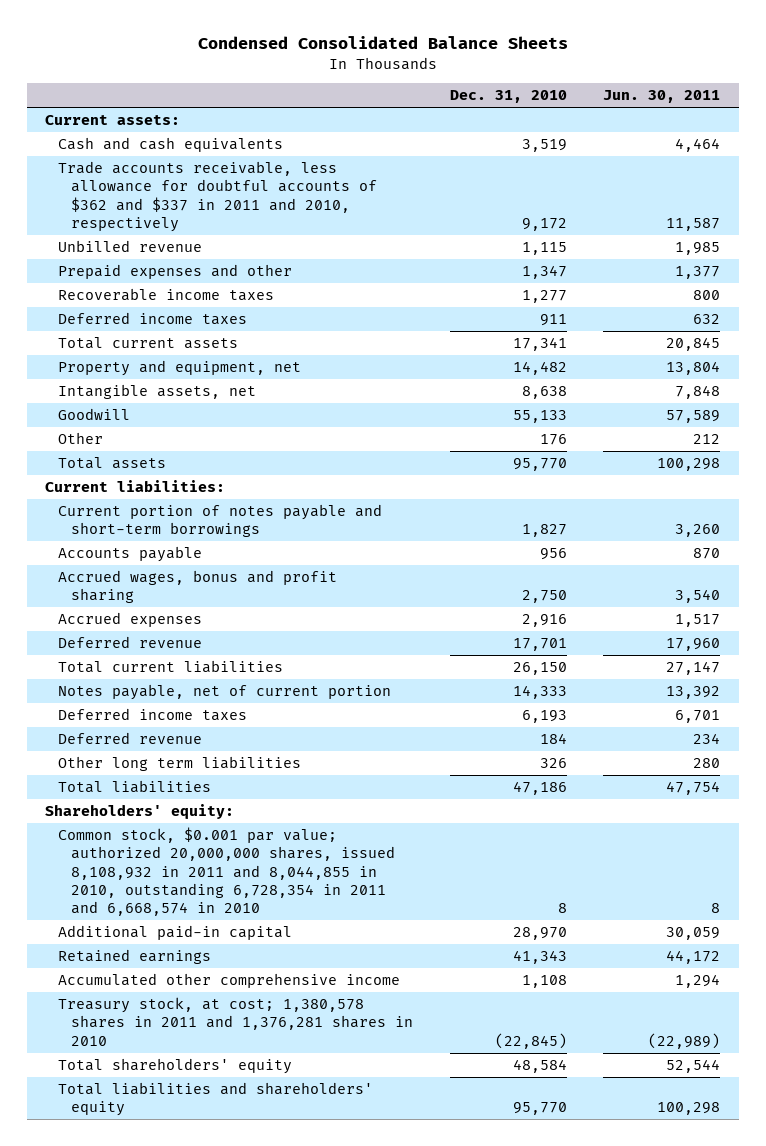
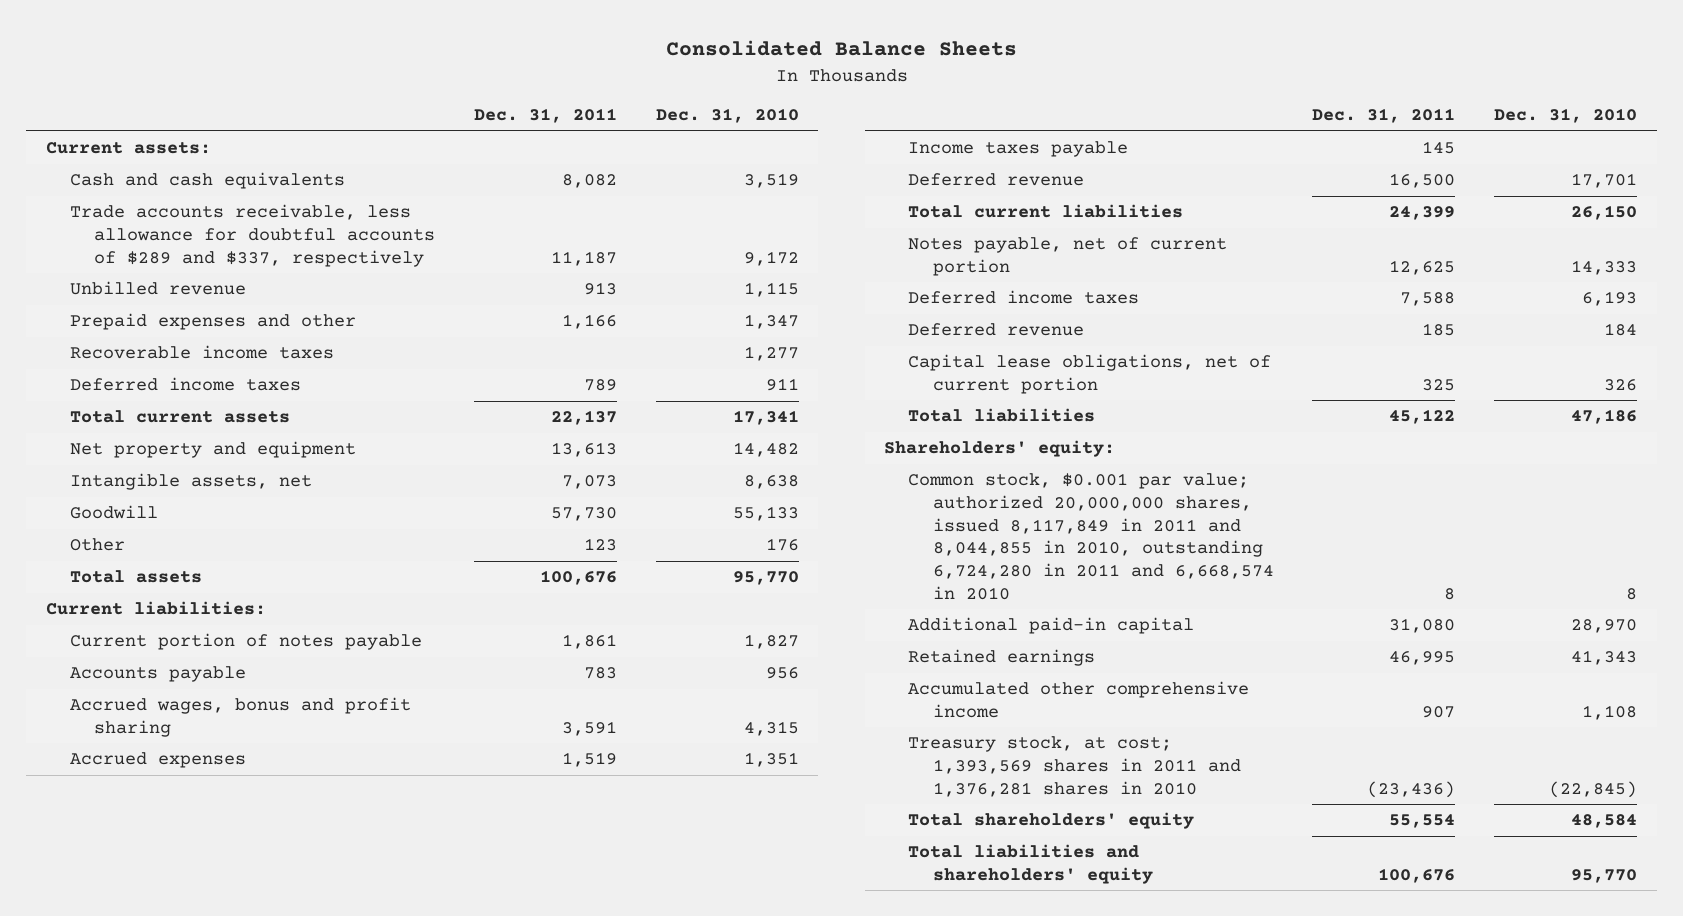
[197,36,568,50] Condensed Consolidated Balance Sheets -> [665,40,1017,57] Consolidated Balance Sheets
[603,90,721,104] Jun. 30, 2011 -> none
none -> [473,108,617,124] Dec. 31, 2011
[57,161,377,233] Trade accounts receivable, less allowance for doubtful accounts of $362 and $337 in 2011 and 2010, respectively -> [69,204,435,267] Trade accounts receivable, less allowance for doubtful accounts of $289 and $337, respectively
[57,360,301,377] Property and equipment, net -> [69,441,356,459] Net property and equipment
[57,504,382,538] Current portion of notes payable and short-term borrowings -> [69,633,422,651] Current portion of notes payable
[521,590,567,604] 2,750 -> [743,720,799,736] 4,315
[521,614,567,628] 2,916 -> [743,752,799,768] 1,351
none -> [908,141,1129,158] Income taxes payable
[57,756,301,772] Other long term liabilities -> [908,354,1272,394] Capital lease obligations, net of current portion
[57,827,395,917] Common stock, $0.001 par value; authorized 20,000,000 shares, issued 8,108,932 in 2011 and 8,044,855 in 2010, outstanding 6,728,354 in 2011 and 6,668,574 in 2010 -> [908,473,1274,600] Common stock, $0.001 par value; authorized 20,000,000 shares, issued 8,117,849 in 2011 and 8,044,855 in 2010, outstanding 6,724,280 in 2011 and 6,668,574 in 2010
[57,997,413,1046] Treasury stock, at cost; 1,380,578 shares in 2011 and 1,376,281 shares in 2010 -> [908,736,1241,797] Treasury stock, at cost; 1,393,569 shares in 2011 and 1,376,281 shares in 2010

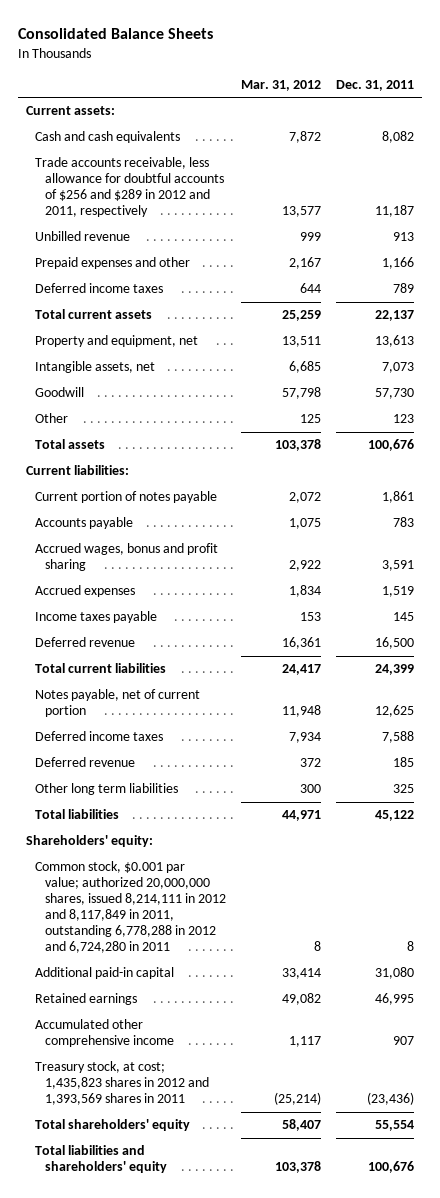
[655,108,799,124] Dec. 31, 2010 -> none
none -> [241,80,322,92] Mar. 31, 2012
[69,204,435,267] Trade accounts receivable, less allowance for doubtful accounts of $289 and $337, respectively -> [35,157,225,218] Trade accounts receivable, less allowance for doubtful accounts of $256 and $289 in 2012 and 2011, respectively
[69,345,334,360] Recoverable income taxes -> none
[69,441,356,459] Net property and equipment -> [35,335,199,348] Property and equipment, net
[908,354,1272,394] Capital lease obligations, net of current portion -> [35,783,179,796] Other long term liabilities
[908,473,1274,600] Common stock, $0.001 par value; authorized 20,000,000 shares, issued 8,117,849 in 2011 and 8,044,855 in 2010, outstanding 6,724,280 in 2011 and 6,668,574 in 2010 -> [35,861,227,954] Common stock, $0.001 par value; authorized 20,000,000 shares, issued 8,214,111 in 2012 and 8,117,849 in 2011, outstanding 6,778,288 in 2012 and 6,724,280 in 2011
[908,736,1241,797] Treasury stock, at cost; 1,393,569 shares in 2011 and 1,376,281 shares in 2010 -> [35,1061,210,1106] Treasury stock, at cost; 1,435,823 shares in 2012 and 1,393,569 shares in 2011

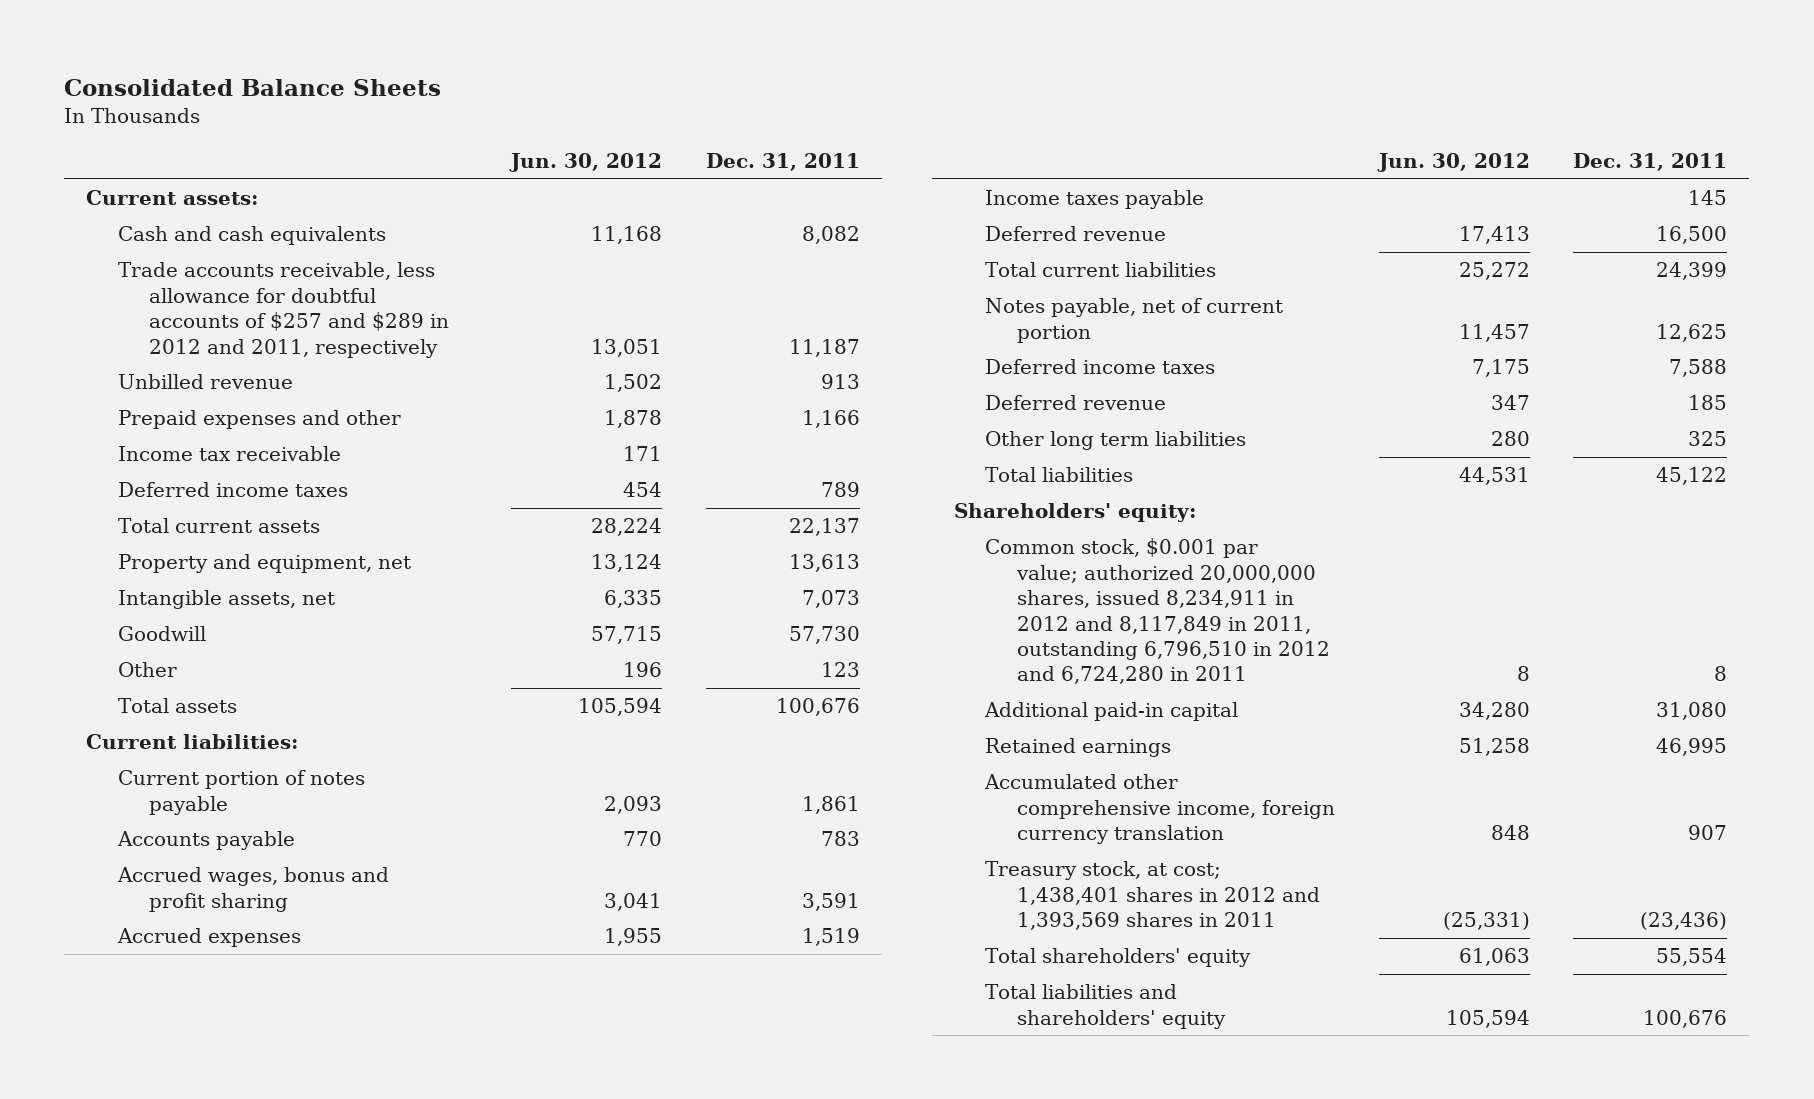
[241,80,322,92] Mar. 31, 2012 -> none
none -> [509,152,663,172] Jun. 30, 2012
[35,157,225,218] Trade accounts receivable, less allowance for doubtful accounts of $256 and $289 in 2012 and 2011, respectively -> [117,262,450,358] Trade accounts receivable, less allowance for doubtful accounts of $257 and $289 in 2012 and 2011, respectively
none -> [117,446,341,462] Income tax receivable
[35,861,227,954] Common stock, $0.001 par value; authorized 20,000,000 shares, issued 8,214,111 in 2012 and 8,117,849 in 2011, outstanding 6,778,288 in 2012 and 6,724,280 in 2011 -> [985,538,1330,685] Common stock, $0.001 par value; authorized 20,000,000 shares, issued 8,234,911 in 2012 and 8,117,849 in 2011, outstanding 6,796,510 in 2012 and 6,724,280 in 2011
[35,1019,175,1048] Accumulated other comprehensive income -> [984,774,1335,845] Accumulated other comprehensive income, foreign currency translation
[35,1061,210,1106] Treasury stock, at cost; 1,435,823 shares in 2012 and 1,393,569 shares in 2011 -> [985,861,1320,931] Treasury stock, at cost; 1,438,401 shares in 2012 and 1,393,569 shares in 2011

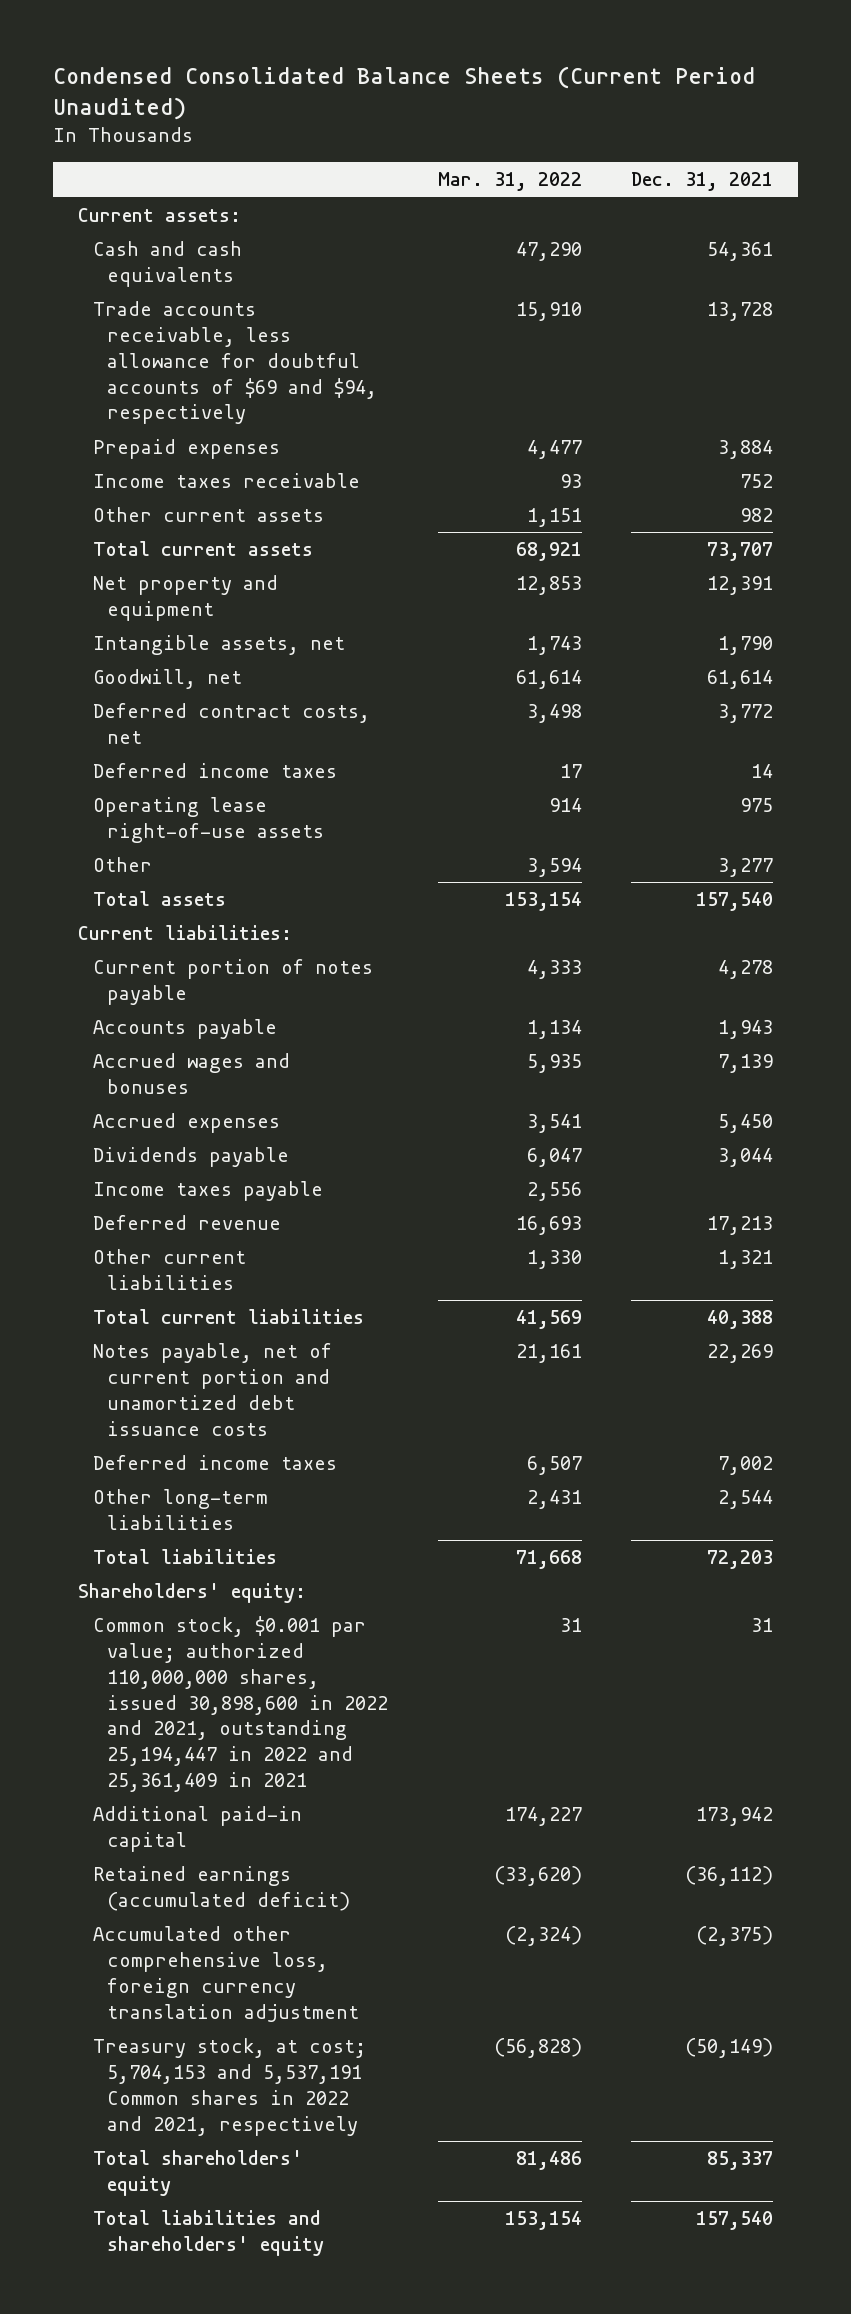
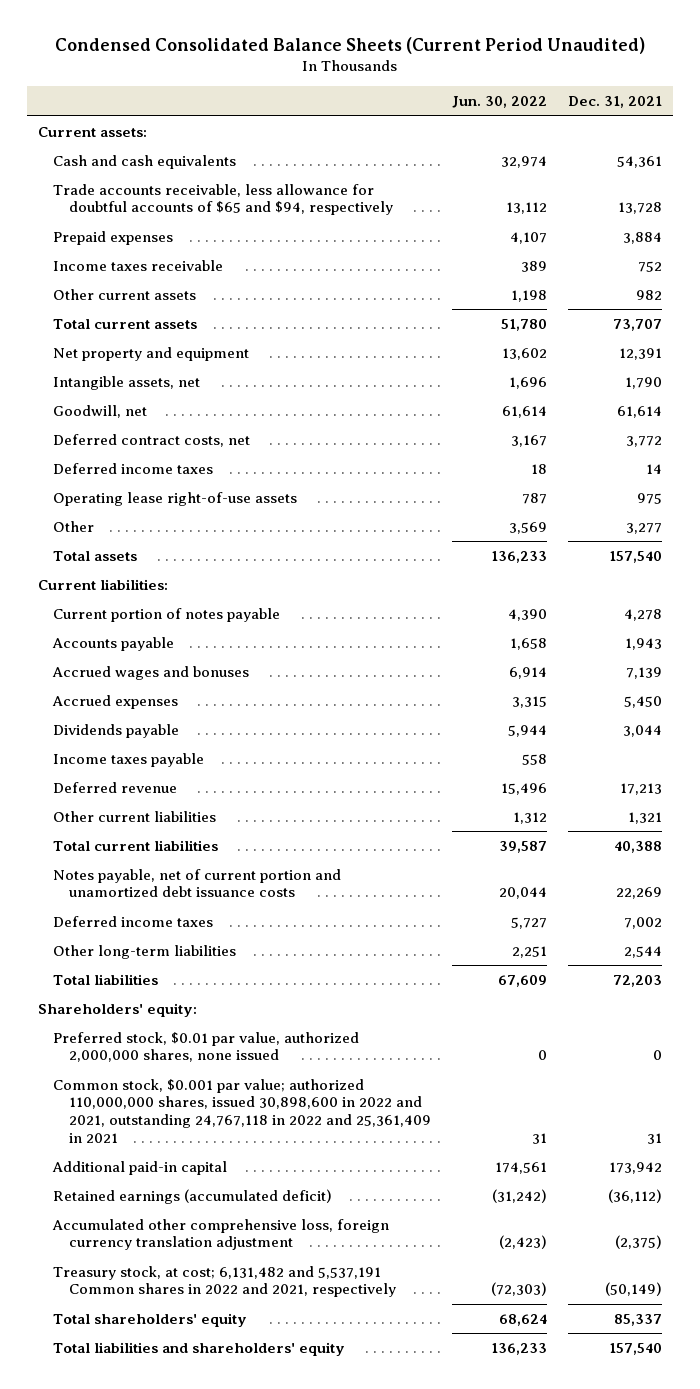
[437,172,582,192] Mar. 31, 2022 -> none
none -> [452,96,548,109] Jun. 30, 2022
[92,301,377,425] Trade accounts receivable, less allowance for doubtful accounts of $69 and $94, respectively -> [53,183,393,216] Trade accounts receivable, less allowance for doubtful accounts of $65 and $94, respectively
none -> [53,1031,360,1063] Preferred stock, $0.01 par value, authorized 2,000,000 shares, none issued
[92,1616,388,1793] Common stock, $0.001 par value; authorized 110,000,000 shares, issued 30,898,600 in 2022 and 2021, outstanding 25,194,447 in 2022 and 25,361,409 in 2021 -> [53,1078,431,1143] Common stock, $0.001 par value; authorized 110,000,000 shares, issued 30,898,600 in 2022 and 2021, outstanding 24,767,118 in 2022 and 25,361,409 in 2021
[92,2038,366,2136] Treasury stock, at cost; 5,704,153 and 5,537,191 Common shares in 2022 and 2021, respectively -> [53,1265,396,1298] Treasury stock, at cost; 6,131,482 and 5,537,191 Common shares in 2022 and 2021, respectively

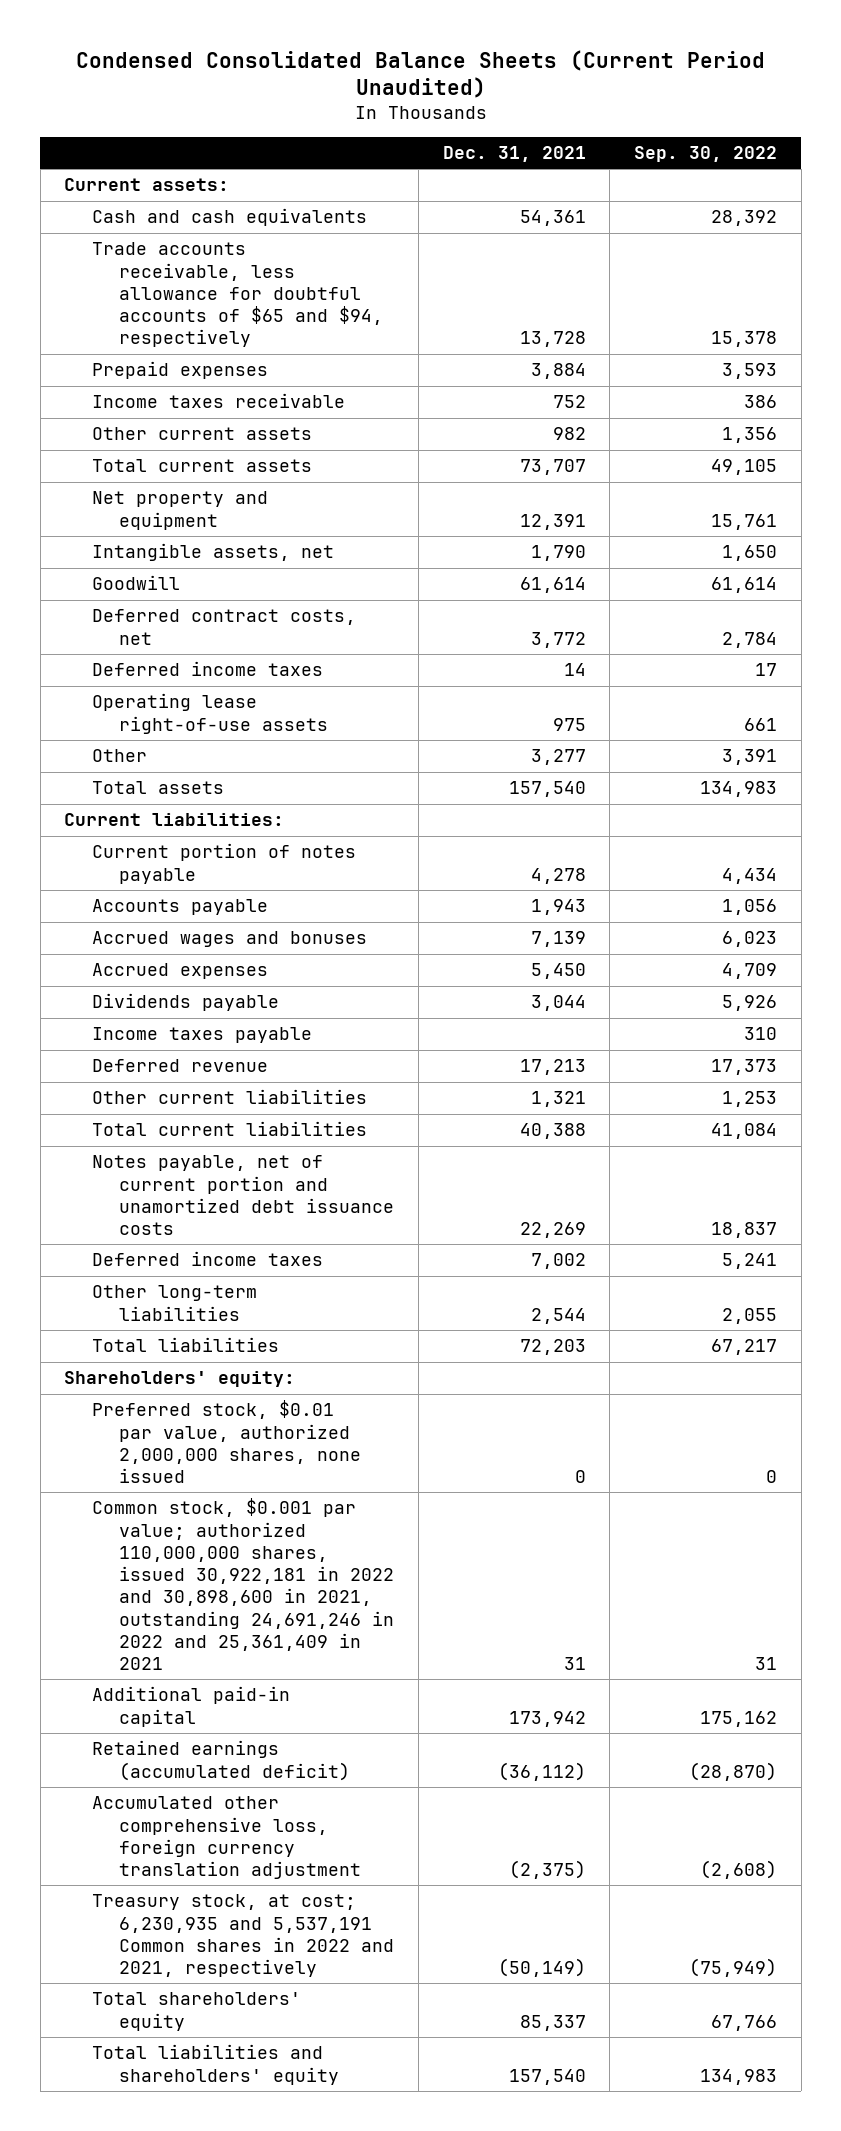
[452,96,548,109] Jun. 30, 2022 -> none
none -> [633,145,777,162] Sep. 30, 2022
[53,404,148,418] Goodwill, net -> [91,575,180,591] Goodwill
[53,1078,431,1143] Common stock, $0.001 par value; authorized 110,000,000 shares, issued 30,898,600 in 2022 and 2021, outstanding 24,767,118 in 2022 and 25,361,409 in 2021 -> [91,1498,395,1671] Common stock, $0.001 par value; authorized 110,000,000 shares, issued 30,922,181 in 2022 and 30,898,600 in 2021, outstanding 24,691,246 in 2022 and 25,361,409 in 2021
[53,1265,396,1298] Treasury stock, at cost; 6,131,482 and 5,537,191 Common shares in 2022 and 2021, respectively -> [91,1894,395,1978] Treasury stock, at cost; 6,230,935 and 5,537,191 Common shares in 2022 and 2021, respectively

